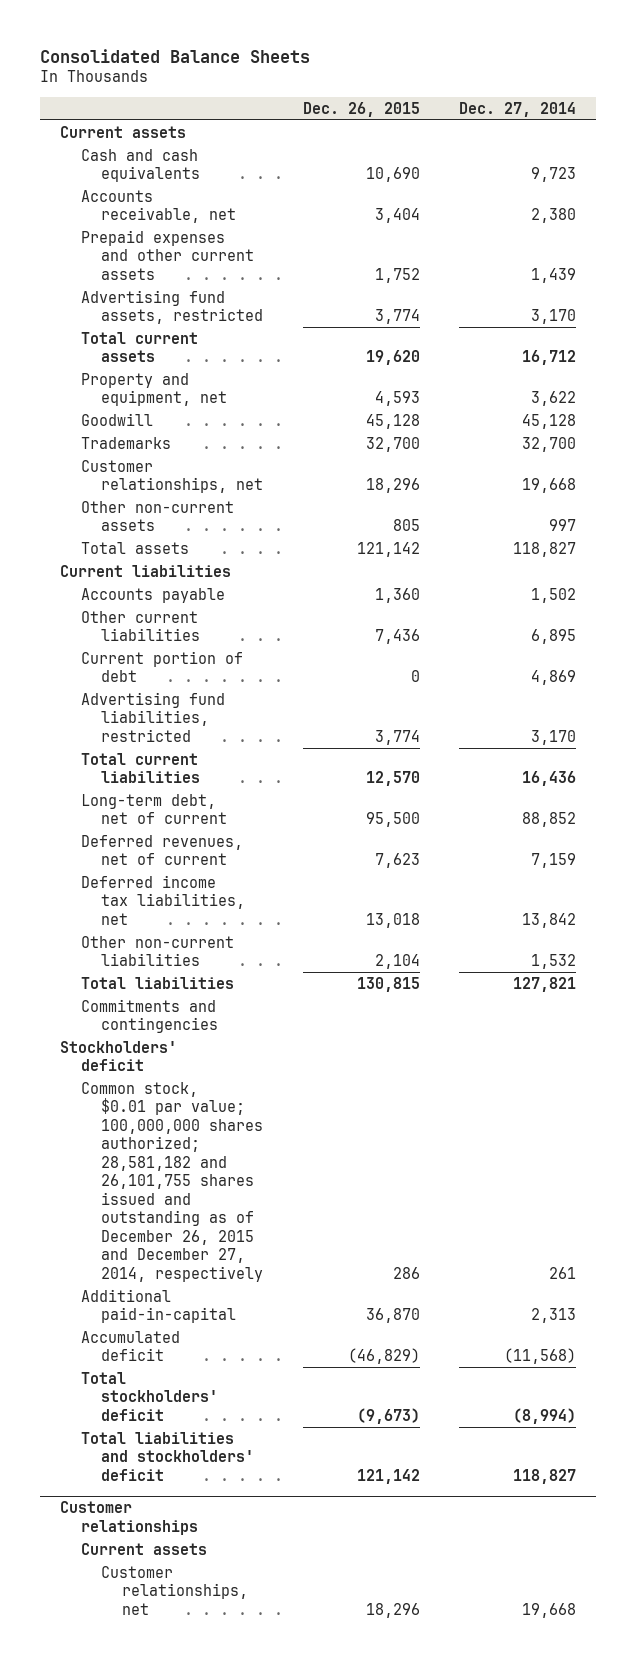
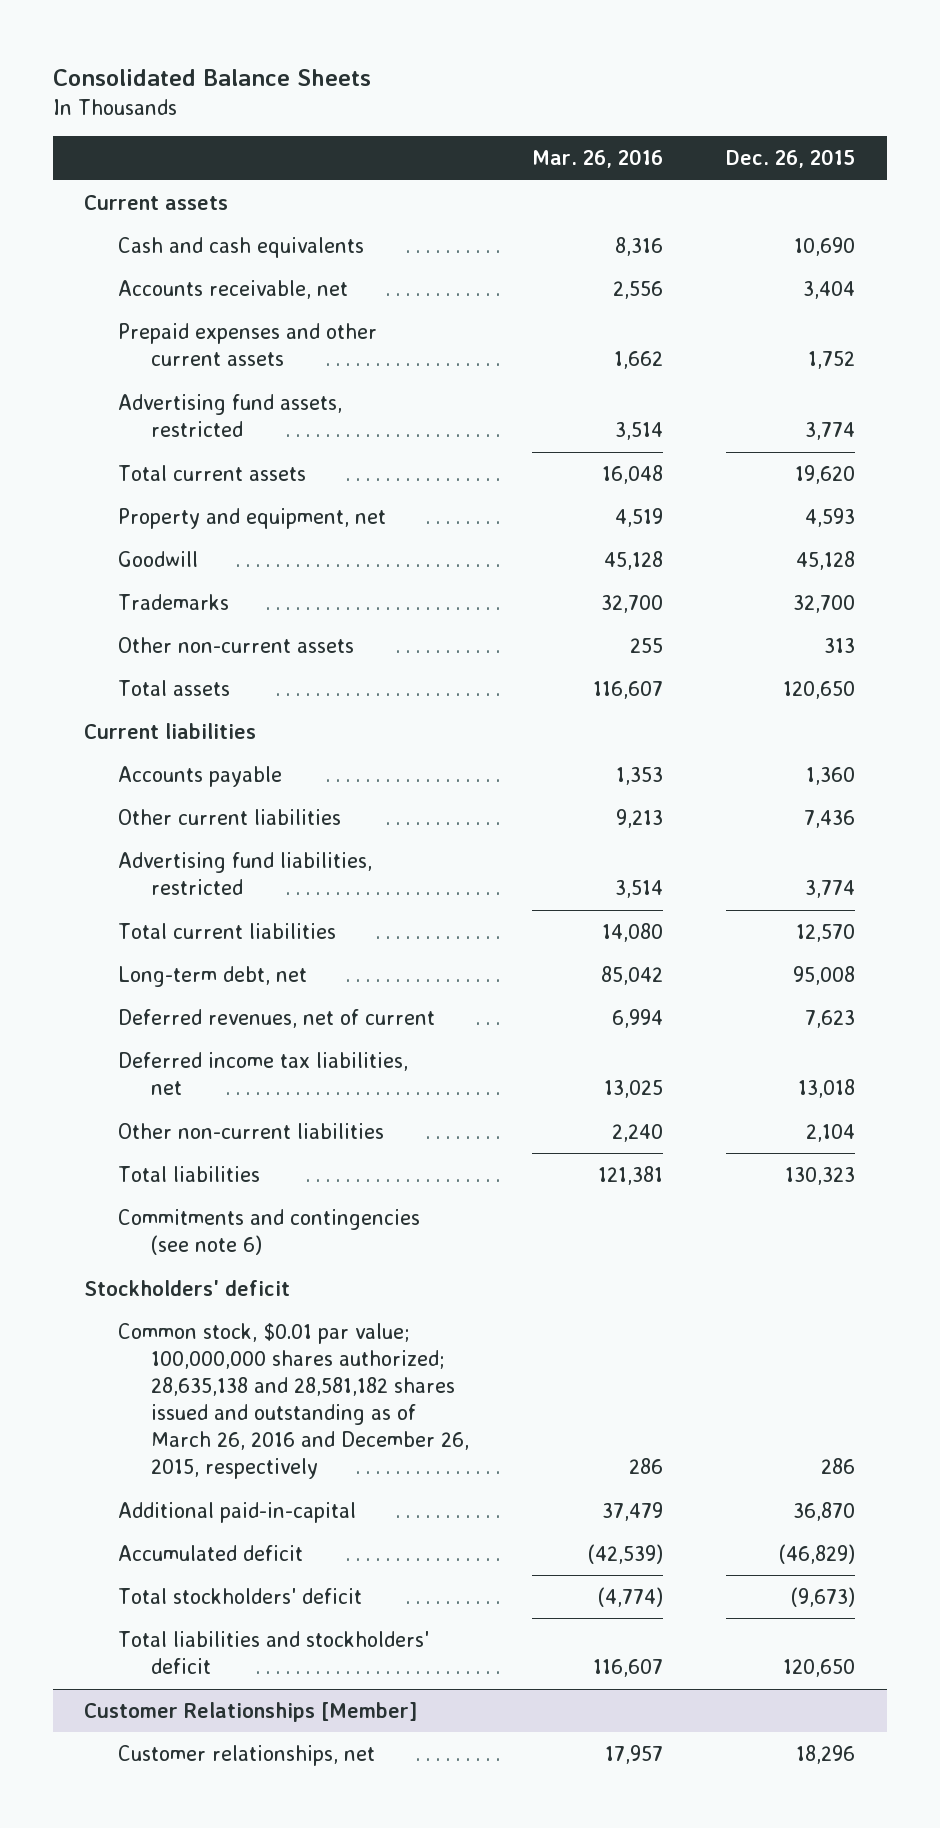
[459,101,577,117] Dec. 27, 2014 -> none
none -> [532,149,664,169] Mar. 26, 2016
[80,459,264,494] Customer relationships, net -> none
[392,519,420,532] 805 -> [824,638,856,654] 313
[356,541,420,557] 121,142 -> [783,681,856,700] 120,650
[80,650,243,683] Current portion of debt -> none
[80,793,228,825] Long-term debt, net of current -> [117,966,307,988] Long-term debt, net
[365,812,420,828] 95,500 -> [793,966,856,986] 95,008
[356,976,420,992] 130,815 -> [785,1167,856,1186] 130,323
[80,998,219,1034] Commitments and contingencies -> [117,1209,420,1256] Commitments and contingencies (see note 6)
[80,1081,264,1282] Common stock, $0.01 par value; 100,000,000 shares authorized; 28,581,182 and 26,101,755 shares issued and outstanding as of December 26, 2015 and December 27, 2014, respectively -> [117,1323,469,1480] Common stock, $0.01 par value; 100,000,000 shares authorized; 28,635,138 and 28,581,182 shares issued and outstanding as of March 26, 2016 and December 26, 2015, respectively
[80,1542,207,1555] Current assets -> none
[356,1468,420,1484] 121,142 -> [783,1659,856,1678] 120,650
[60,1500,198,1535] Customer relationships -> [84,1702,418,1723] Customer Relationships [Member]

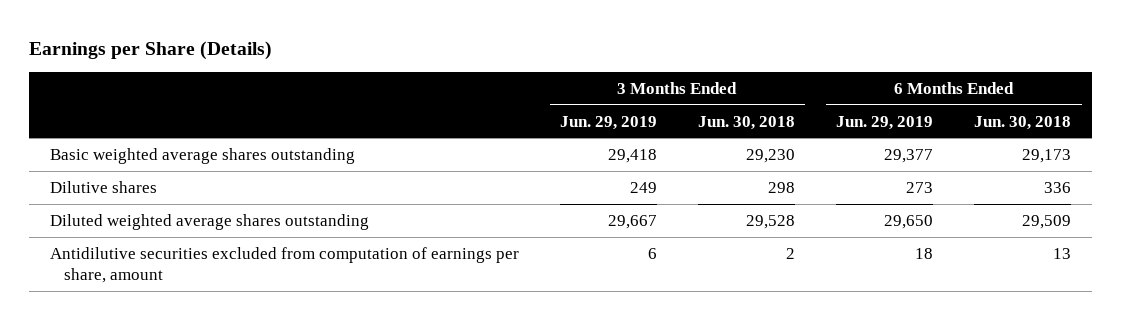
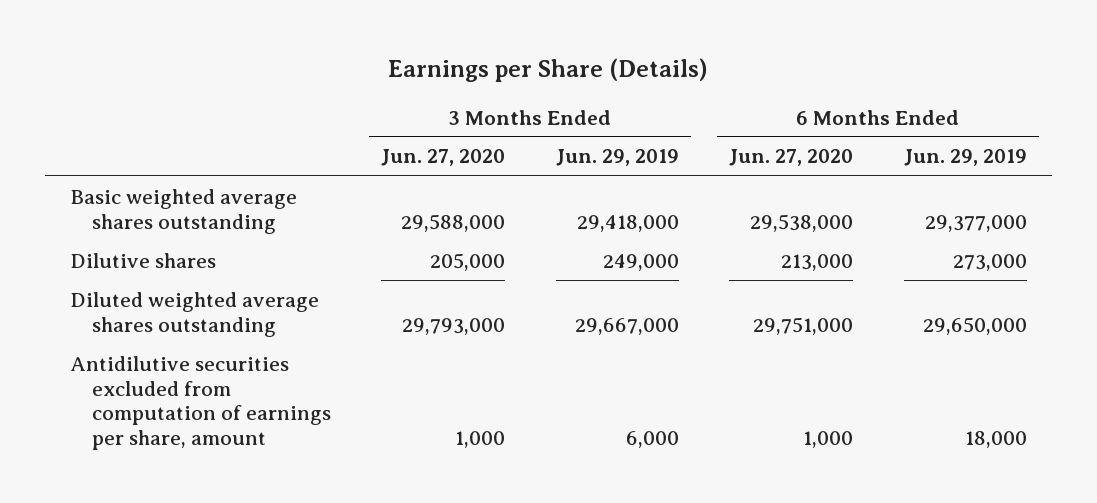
[698,115,796,130] Jun. 30, 2018 -> none
[974,115,1072,130] Jun. 30, 2018 -> none
none -> [381,149,506,167] Jun. 27, 2020
none -> [729,149,854,167] Jun. 27, 2020
[607,148,657,163] 29,418 -> [576,214,679,232] 29,418,000
[884,148,934,163] 29,377 -> [924,214,1027,232] 29,377,000
[629,181,657,193] 249 -> [602,253,679,271] 249,000
[906,181,934,193] 273 -> [952,253,1027,271] 273,000
[607,214,657,229] 29,667 -> [574,317,679,335] 29,667,000
[884,214,934,229] 29,650 -> [922,316,1027,335] 29,650,000
[647,247,657,259] 6 -> [625,431,679,449] 6,000
[915,247,934,259] 18 -> [964,431,1027,449] 18,000

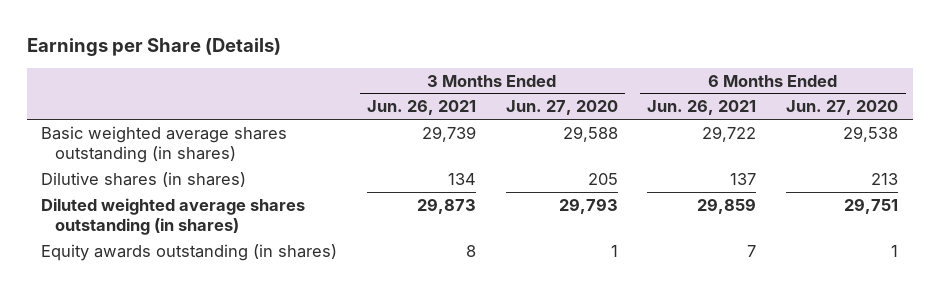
[555,149,679,167] Jun. 29, 2019 -> none
[903,149,1027,167] Jun. 29, 2019 -> none
none -> [367,100,477,116] Jun. 26, 2021
none -> [647,100,757,116] Jun. 26, 2021
[69,355,331,451] Antidilutive securities excluded from computation of earnings per share, amount -> none
[69,188,297,234] Basic weighted average shares outstanding -> [41,125,288,163] Basic weighted average shares outstanding (in shares)
[401,213,506,232] 29,588,000 -> [562,125,618,142] 29,588
[750,213,854,232] 29,538,000 -> [843,125,899,142] 29,538
[69,252,216,268] Dilutive shares -> [41,171,247,187] Dilutive shares (in shares)
[430,252,506,271] 205,000 -> [587,172,618,185] 205
[781,253,854,271] 213,000 -> [871,172,899,185] 213
[69,291,319,337] Diluted weighted average shares outstanding -> [41,197,306,235] Diluted weighted average shares outstanding (in shares)
[402,317,506,335] 29,793,000 -> [558,197,618,214] 29,793
[753,316,854,335] 29,751,000 -> [844,197,899,214] 29,751
none -> [41,243,338,261] Equity awards outstanding (in shares)

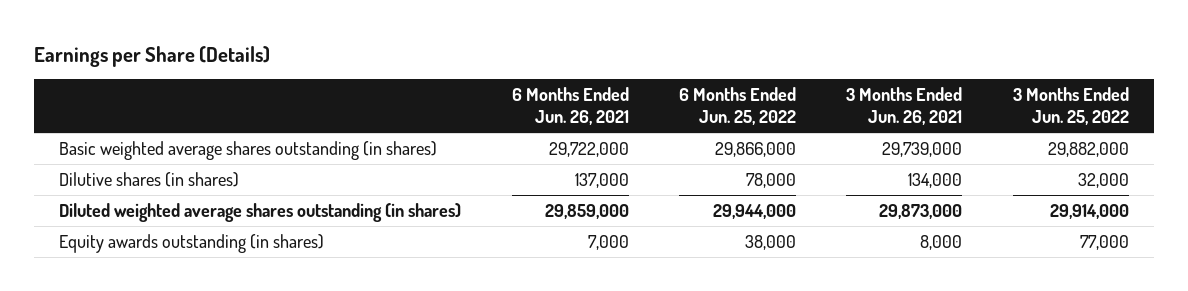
[505,100,618,116] Jun. 27, 2020 -> none
[786,100,899,116] Jun. 27, 2020 -> none
none -> [678,87,796,126] 6 Months Ended Jun. 25, 2022
none -> [1012,87,1129,126] 3 Months Ended Jun. 25, 2022
[422,125,477,142] 29,739 -> [882,141,963,157] 29,739,000
[702,125,757,142] 29,722 -> [548,141,629,157] 29,722,000
[448,172,477,185] 134 -> [908,172,963,188] 134,000
[730,172,757,185] 137 -> [574,172,629,188] 137,000
[417,197,477,214] 29,873 -> [879,203,963,219] 29,873,000
[697,197,757,214] 29,859 -> [544,203,629,219] 29,859,000
[466,244,477,257] 8 -> [920,234,963,250] 8,000
[747,244,757,257] 7 -> [587,234,629,250] 7,000

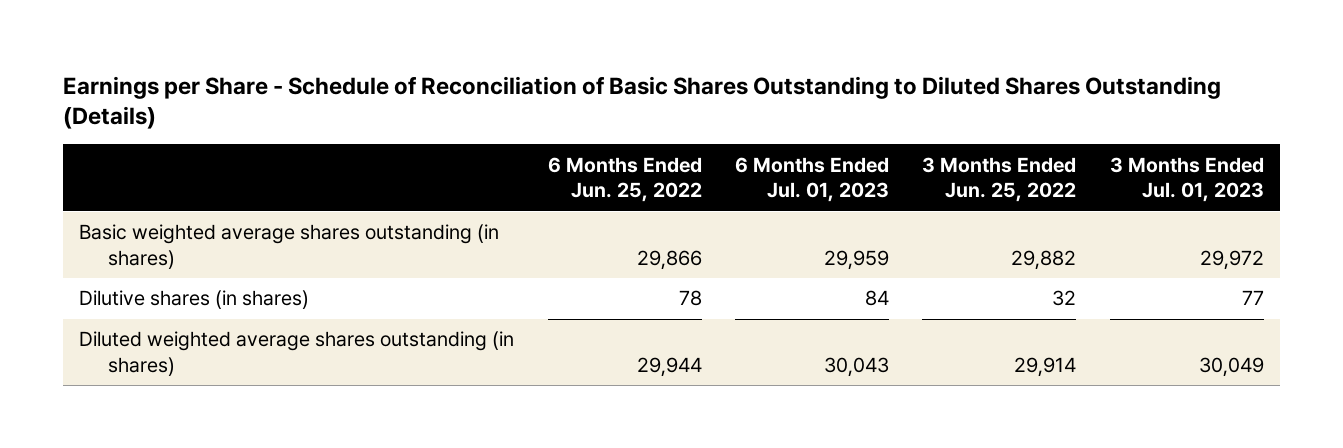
[33,45,270,67] Earnings per Share (Details) -> [62,75,1221,130] Earnings per Share - Schedule of Reconciliation of Basic Shares Outstanding to Diluted Shares Outstanding (Details)
[511,87,629,126] 6 Months Ended Jun. 26, 2021 -> none
[846,87,963,126] 3 Months Ended Jun. 26, 2021 -> none
none -> [735,156,890,203] 6 Months Ended Jul. 01, 2023
none -> [1109,156,1264,203] 3 Months Ended Jul. 01, 2023
[59,233,325,253] Equity awards outstanding (in shares) -> none
[714,141,796,157] 29,866,000 -> [636,250,702,271] 29,866
[1047,141,1129,157] 29,882,000 -> [1011,250,1077,271] 29,882
[745,172,796,188] 78,000 -> [678,290,702,307] 78
[1077,172,1129,188] 32,000 -> [1052,290,1077,307] 32
[712,203,796,219] 29,944,000 -> [636,357,702,378] 29,944
[1049,203,1129,219] 29,914,000 -> [1014,357,1077,378] 29,914

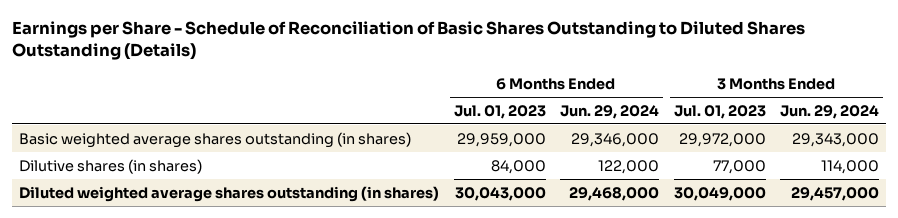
[547,156,702,203] 6 Months Ended Jun. 25, 2022 -> none
[922,156,1077,203] 3 Months Ended Jun. 25, 2022 -> none
none -> [560,104,660,119] Jun. 29, 2024
none -> [780,104,880,119] Jun. 29, 2024
[824,250,890,271] 29,959 -> [456,132,546,147] 29,959,000
[1199,250,1264,271] 29,972 -> [678,132,766,147] 29,972,000
[865,290,890,307] 84 -> [490,159,546,174] 84,000
[1241,290,1264,306] 77 -> [712,159,766,174] 77,000
[824,357,890,378] 30,043 -> [454,186,546,201] 30,043,000
[1198,357,1264,378] 30,049 -> [673,186,766,201] 30,049,000

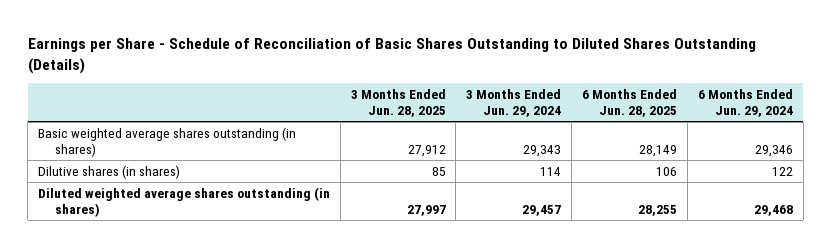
[453,104,546,119] Jul. 01, 2023 -> none
[673,104,766,119] Jul. 01, 2023 -> none
none -> [350,88,446,118] 3 Months Ended Jun. 28, 2025
none -> [582,88,678,118] 6 Months Ended Jun. 28, 2025
[571,132,660,147] 29,346,000 -> [754,144,793,157] 29,346
[792,132,880,147] 29,343,000 -> [523,144,562,157] 29,343
[598,159,660,174] 122,000 -> [771,166,793,176] 122
[821,159,880,174] 114,000 -> [540,166,562,176] 114
[569,186,660,201] 29,468,000 -> [753,204,793,216] 29,468
[791,186,880,201] 29,457,000 -> [522,204,562,216] 29,457

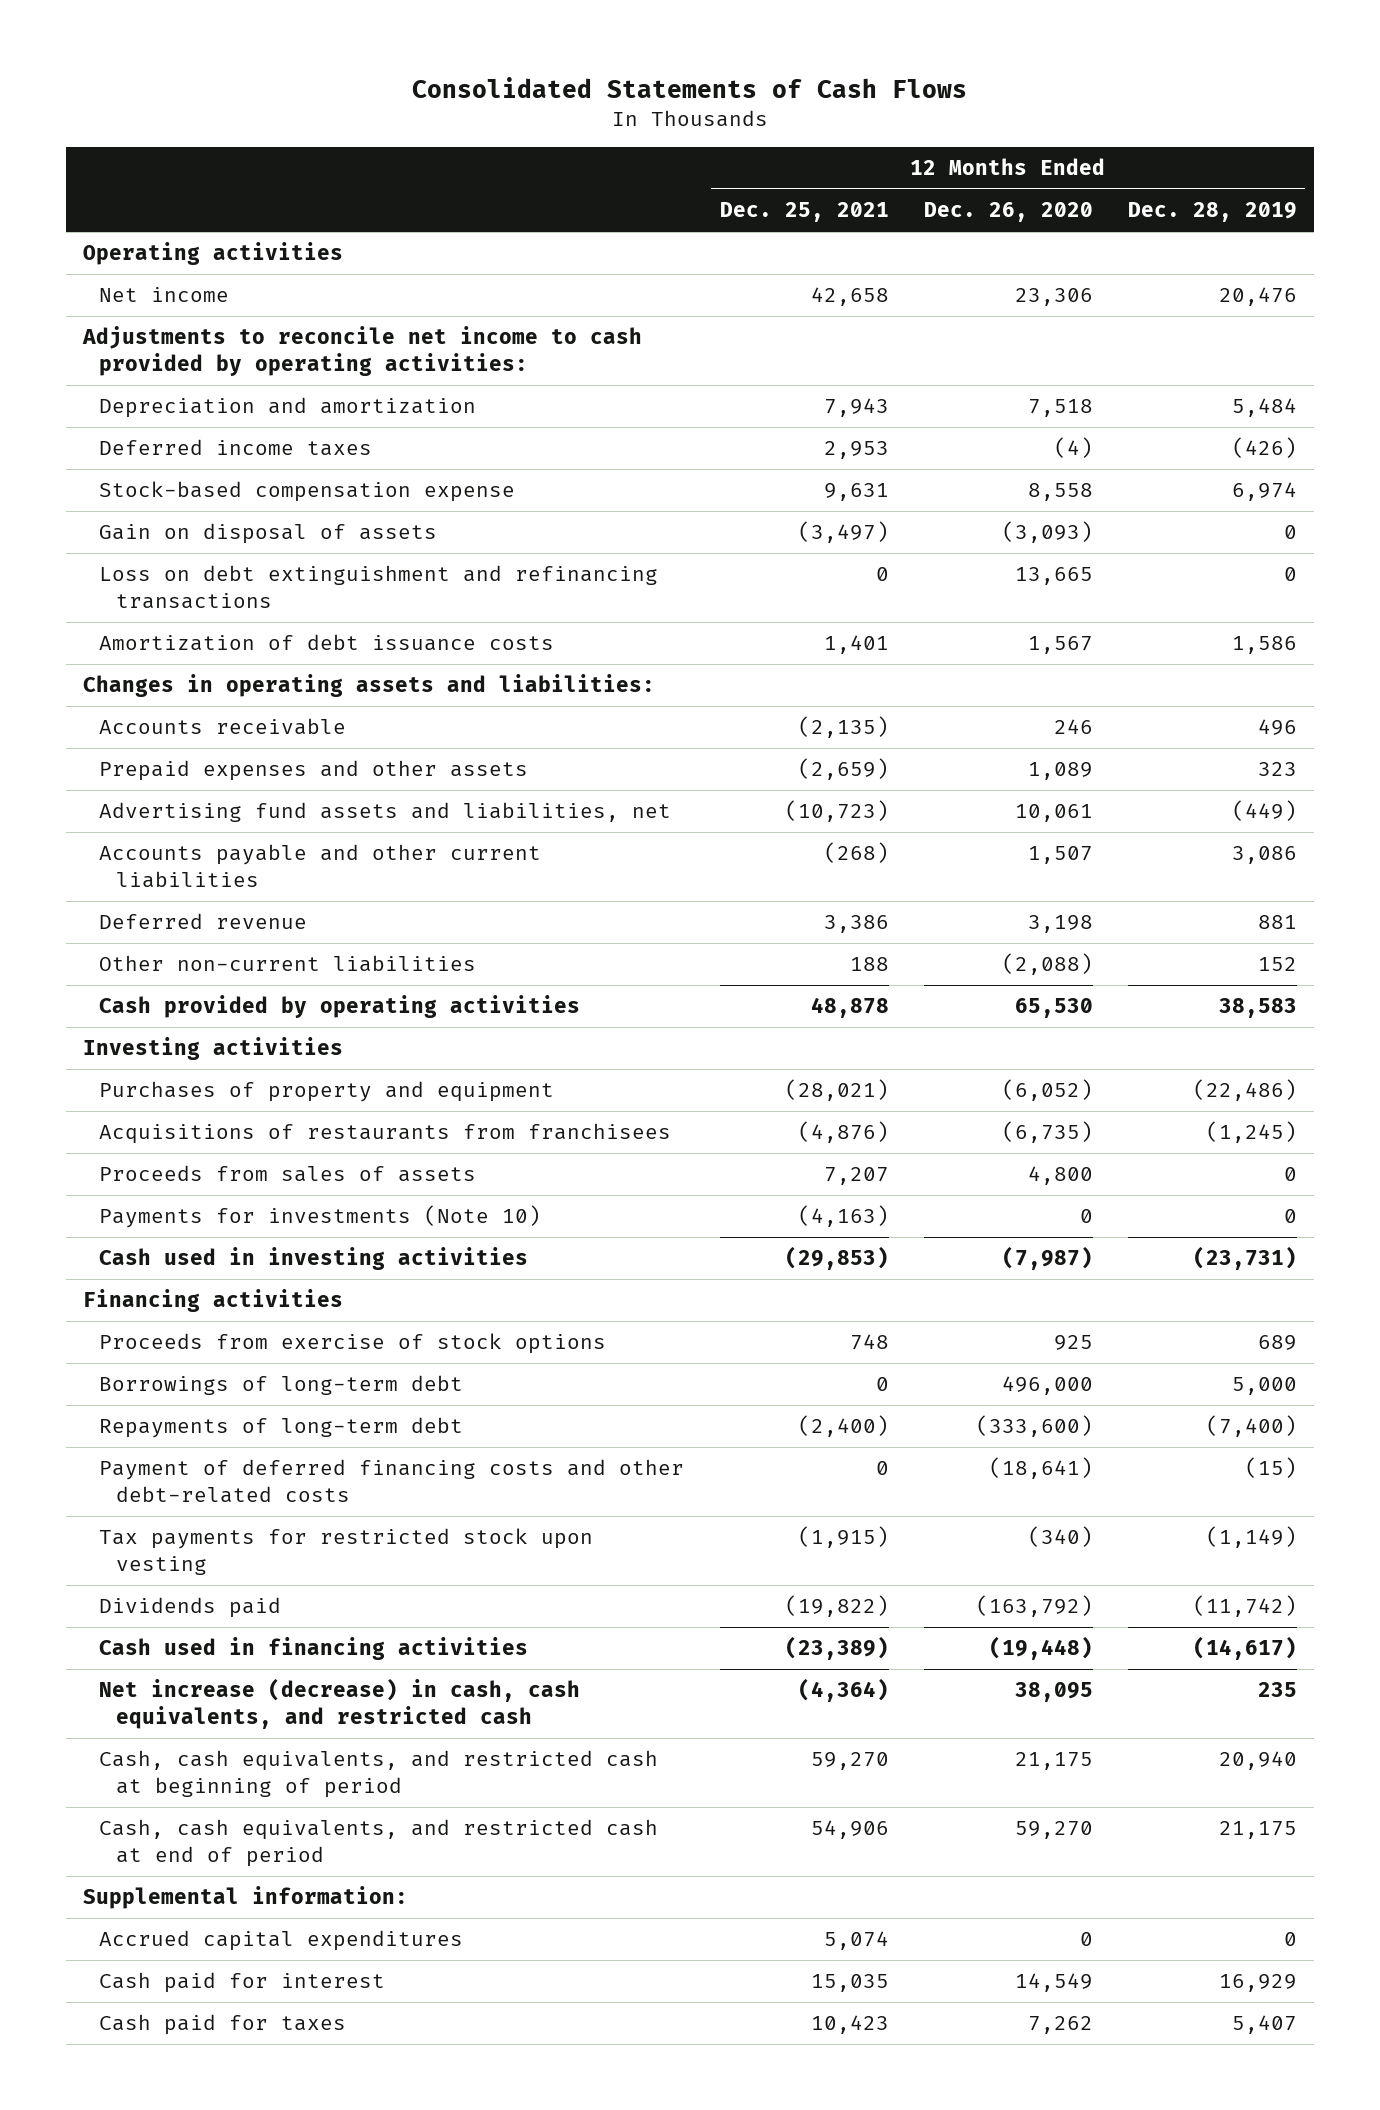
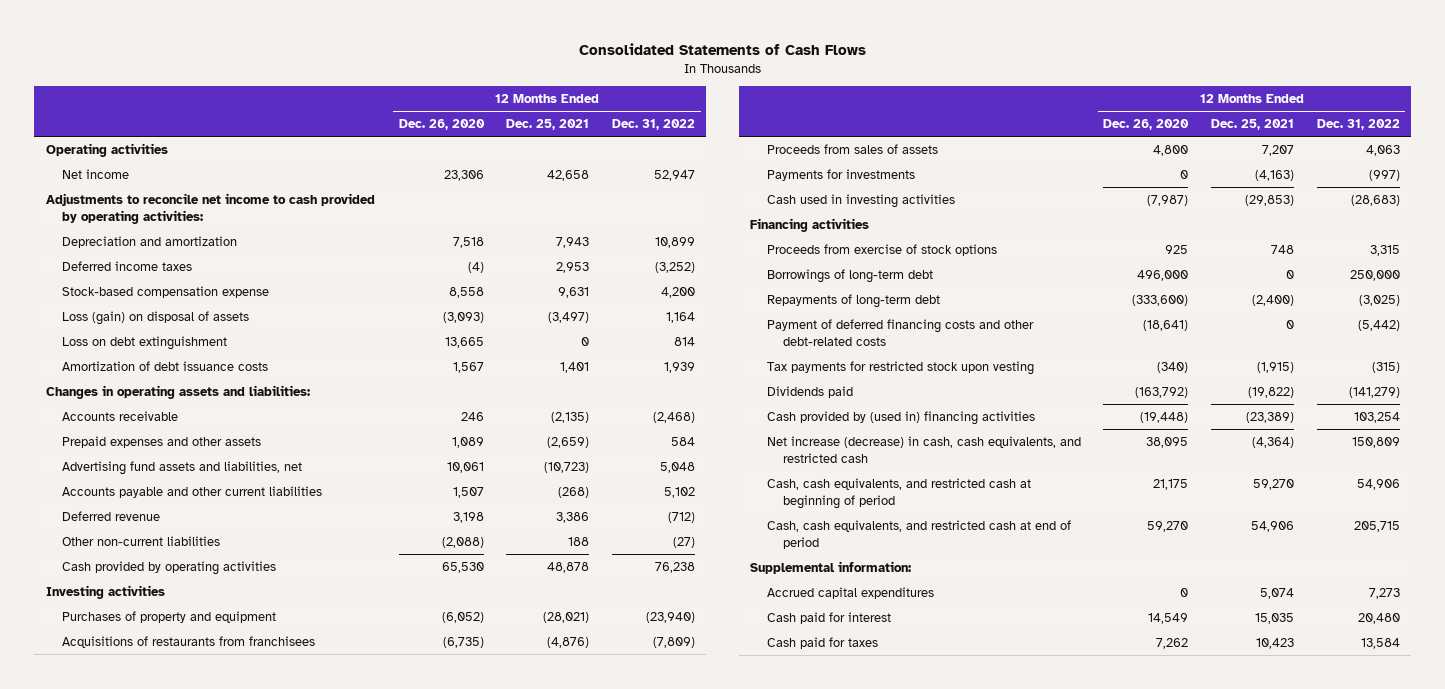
[1127,202,1297,223] Dec. 28, 2019 -> none
none -> [611,119,695,131] Dec. 31, 2022
[99,523,438,545] Gain on disposal of assets -> [62,311,250,326] Loss (gain) on disposal of assets
[99,565,659,609] Loss on debt extinguishment and refinancing transactions -> [62,336,228,351] Loss on debt extinguishment
[99,1205,542,1229] Payments for investments (Note 10) -> [766,169,915,182] Payments for investments
[99,1637,529,1661] Cash used in financing activities -> [766,411,1035,426] Cash provided by (used in) financing activities

